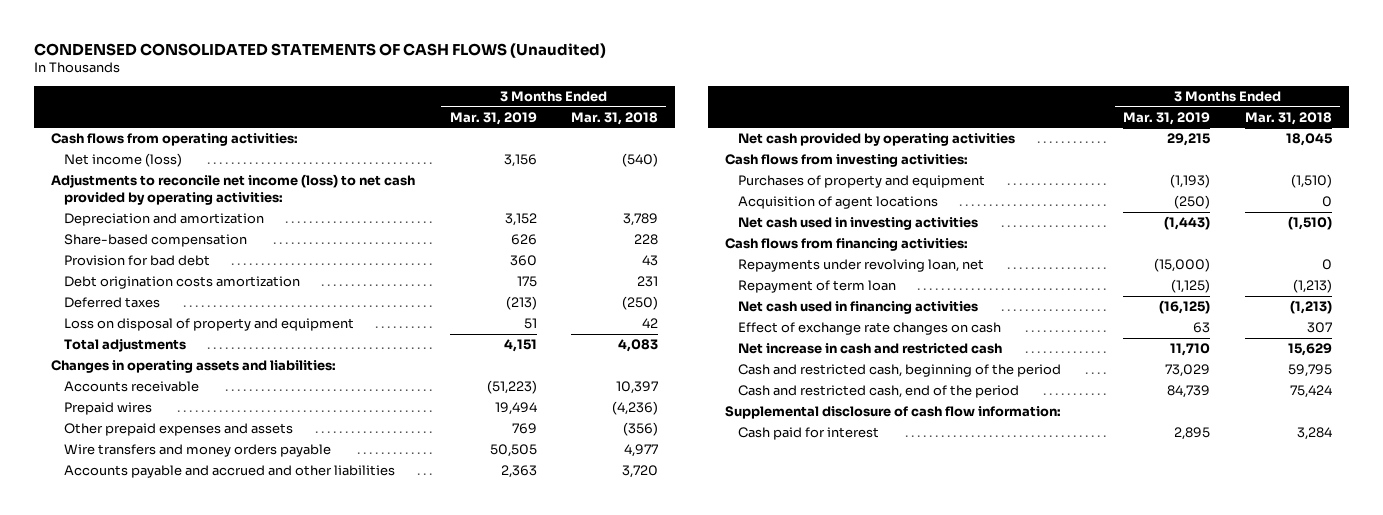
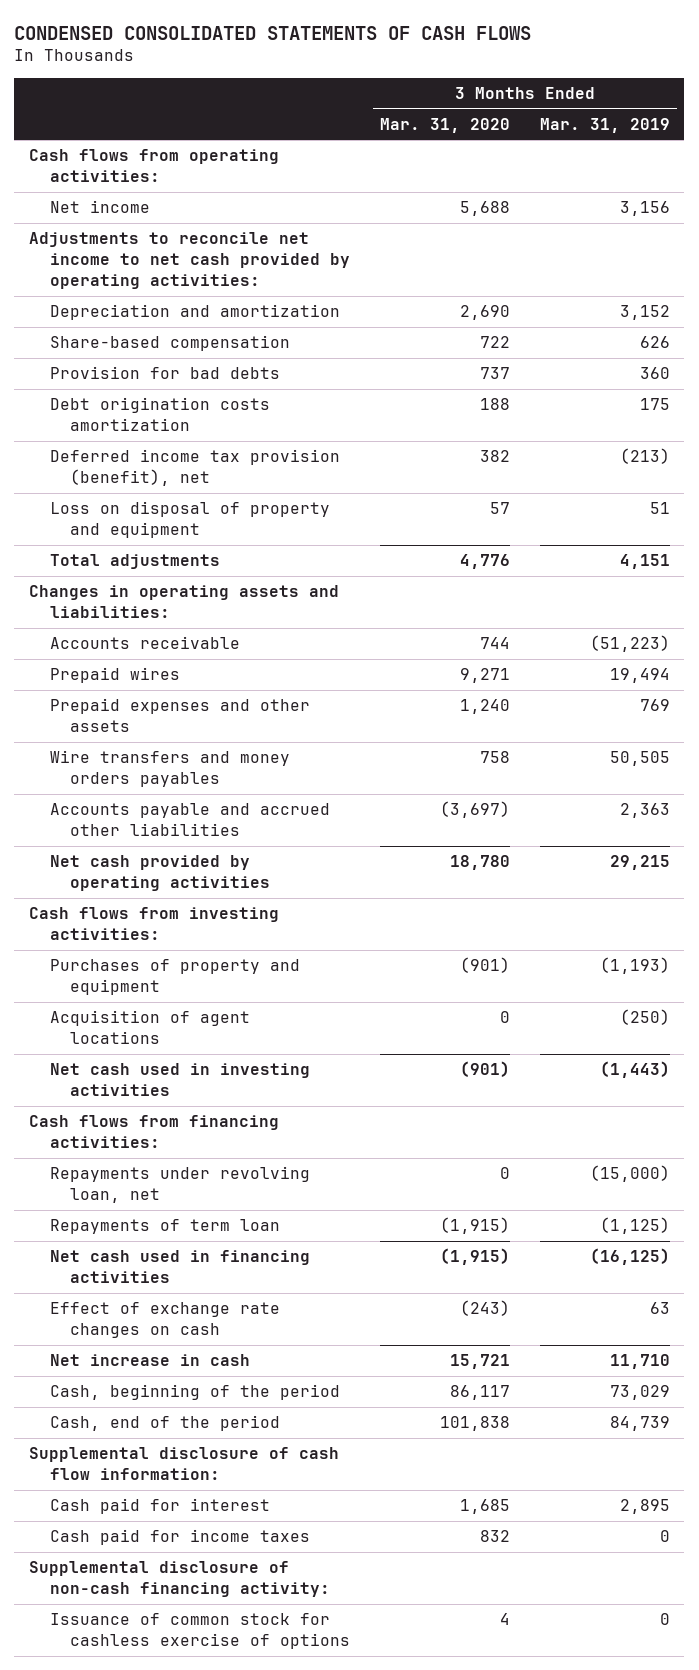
[34,42,607,58] CONDENSED CONSOLIDATED STATEMENTS OF CASH FLOWS (Unaudited) -> [14,25,532,40] CONDENSED CONSOLIDATED STATEMENTS OF CASH FLOWS
[570,111,658,125] Mar. 31, 2018 -> none
none -> [379,117,510,133] Mar. 31, 2020
[64,153,183,168] Net income (loss) -> [49,200,150,214] Net income
[51,174,416,206] Adjustments to reconcile net income (loss) to net cash provided by operating activities: -> [29,232,350,290] Adjustments to reconcile net income to net cash provided by operating activities:
[64,255,211,267] Provision for bad debt -> [49,366,280,380] Provision for bad debts
[64,297,161,309] Deferred taxes -> [49,449,340,487] Deferred income tax provision (benefit), net
[64,423,294,437] Other prepaid expenses and assets -> [49,698,310,733] Prepaid expenses and other assets
[64,444,332,458] Wire transfers and money orders payable -> [49,750,290,788] Wire transfers and money orders payables
[64,465,396,479] Accounts payable and accrued and other liabilities -> [49,803,330,837] Accounts payable and accrued other liabilities
[738,280,897,294] Repayment of term loan -> [49,1219,280,1235] Repayments of term loan
[738,343,1003,355] Net increase in cash and restricted cash -> [49,1354,250,1367] Net increase in cash
[738,364,1062,378] Cash and restricted cash, beginning of the period -> [49,1384,340,1401] Cash, beginning of the period
[738,385,1020,399] Cash and restricted cash, end of the period -> [49,1415,280,1432] Cash, end of the period
none -> [49,1529,310,1546] Cash paid for income taxes
none -> [29,1561,330,1598] Supplemental disclosure of non-cash financing activity:
none -> [49,1613,351,1650] Issuance of common stock for cashless exercise of options

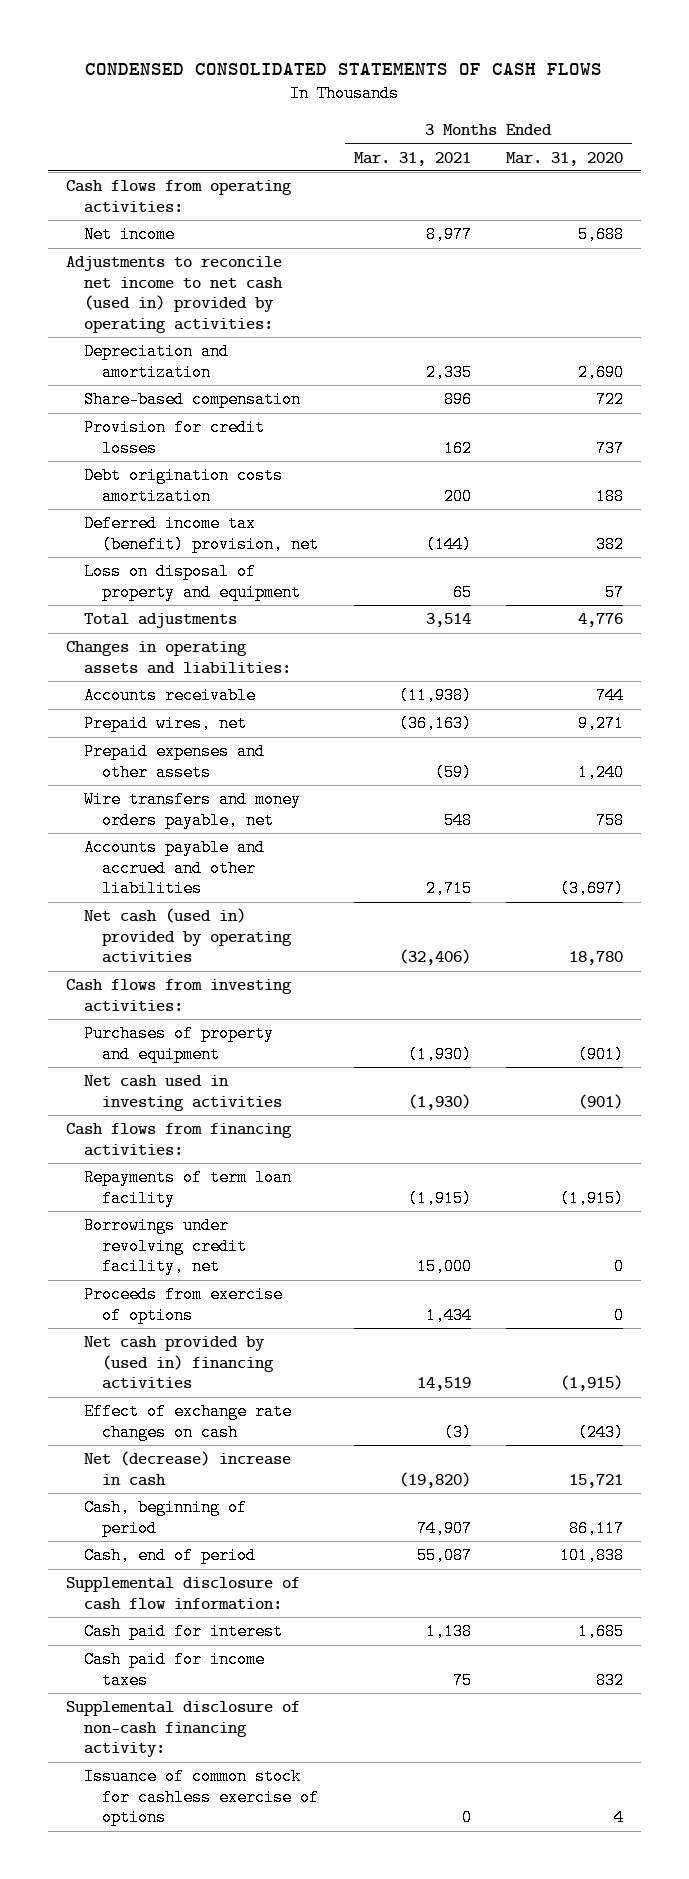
[539,117,670,133] Mar. 31, 2019 -> none
none -> [353,151,471,166] Mar. 31, 2021
[29,232,350,290] Adjustments to reconcile net income to net cash provided by operating activities: -> [65,256,283,333] Adjustments to reconcile net income to net cash (used in) provided by operating activities:
[49,366,280,380] Provision for bad debts -> [83,419,265,457] Provision for credit losses
[49,449,340,487] Deferred income tax provision (benefit), net -> [83,515,319,553] Deferred income tax (benefit) provision, net
[49,667,180,684] Prepaid wires -> [83,715,247,733] Prepaid wires, net
[49,750,290,788] Wire transfers and money orders payables -> [83,791,301,829] Wire transfers and money orders payable, net
[49,803,330,837] Accounts payable and accrued other liabilities -> [83,839,265,898] Accounts payable and accrued and other liabilities
[49,855,271,892] Net cash provided by operating activities -> [83,908,292,964] Net cash (used in) provided by operating activities
[49,1010,250,1045] Acquisition of agent locations -> none
[49,1166,310,1204] Repayments under revolving loan, net -> none
[49,1219,280,1235] Repayments of term loan -> [83,1169,292,1207] Repayments of term loan facility
none -> [83,1217,247,1276] Borrowings under revolving credit facility, net
none -> [83,1286,283,1324] Proceeds from exercise of options
[49,1250,310,1284] Net cash used in financing activities -> [83,1336,274,1390] Net cash provided by (used in) financing activities
[49,1354,250,1367] Net increase in cash -> [83,1451,291,1486] Net (decrease) increase in cash
[49,1384,340,1401] Cash, beginning of the period -> [83,1499,247,1537] Cash, beginning of period
[49,1415,280,1432] Cash, end of the period -> [83,1547,256,1565] Cash, end of period

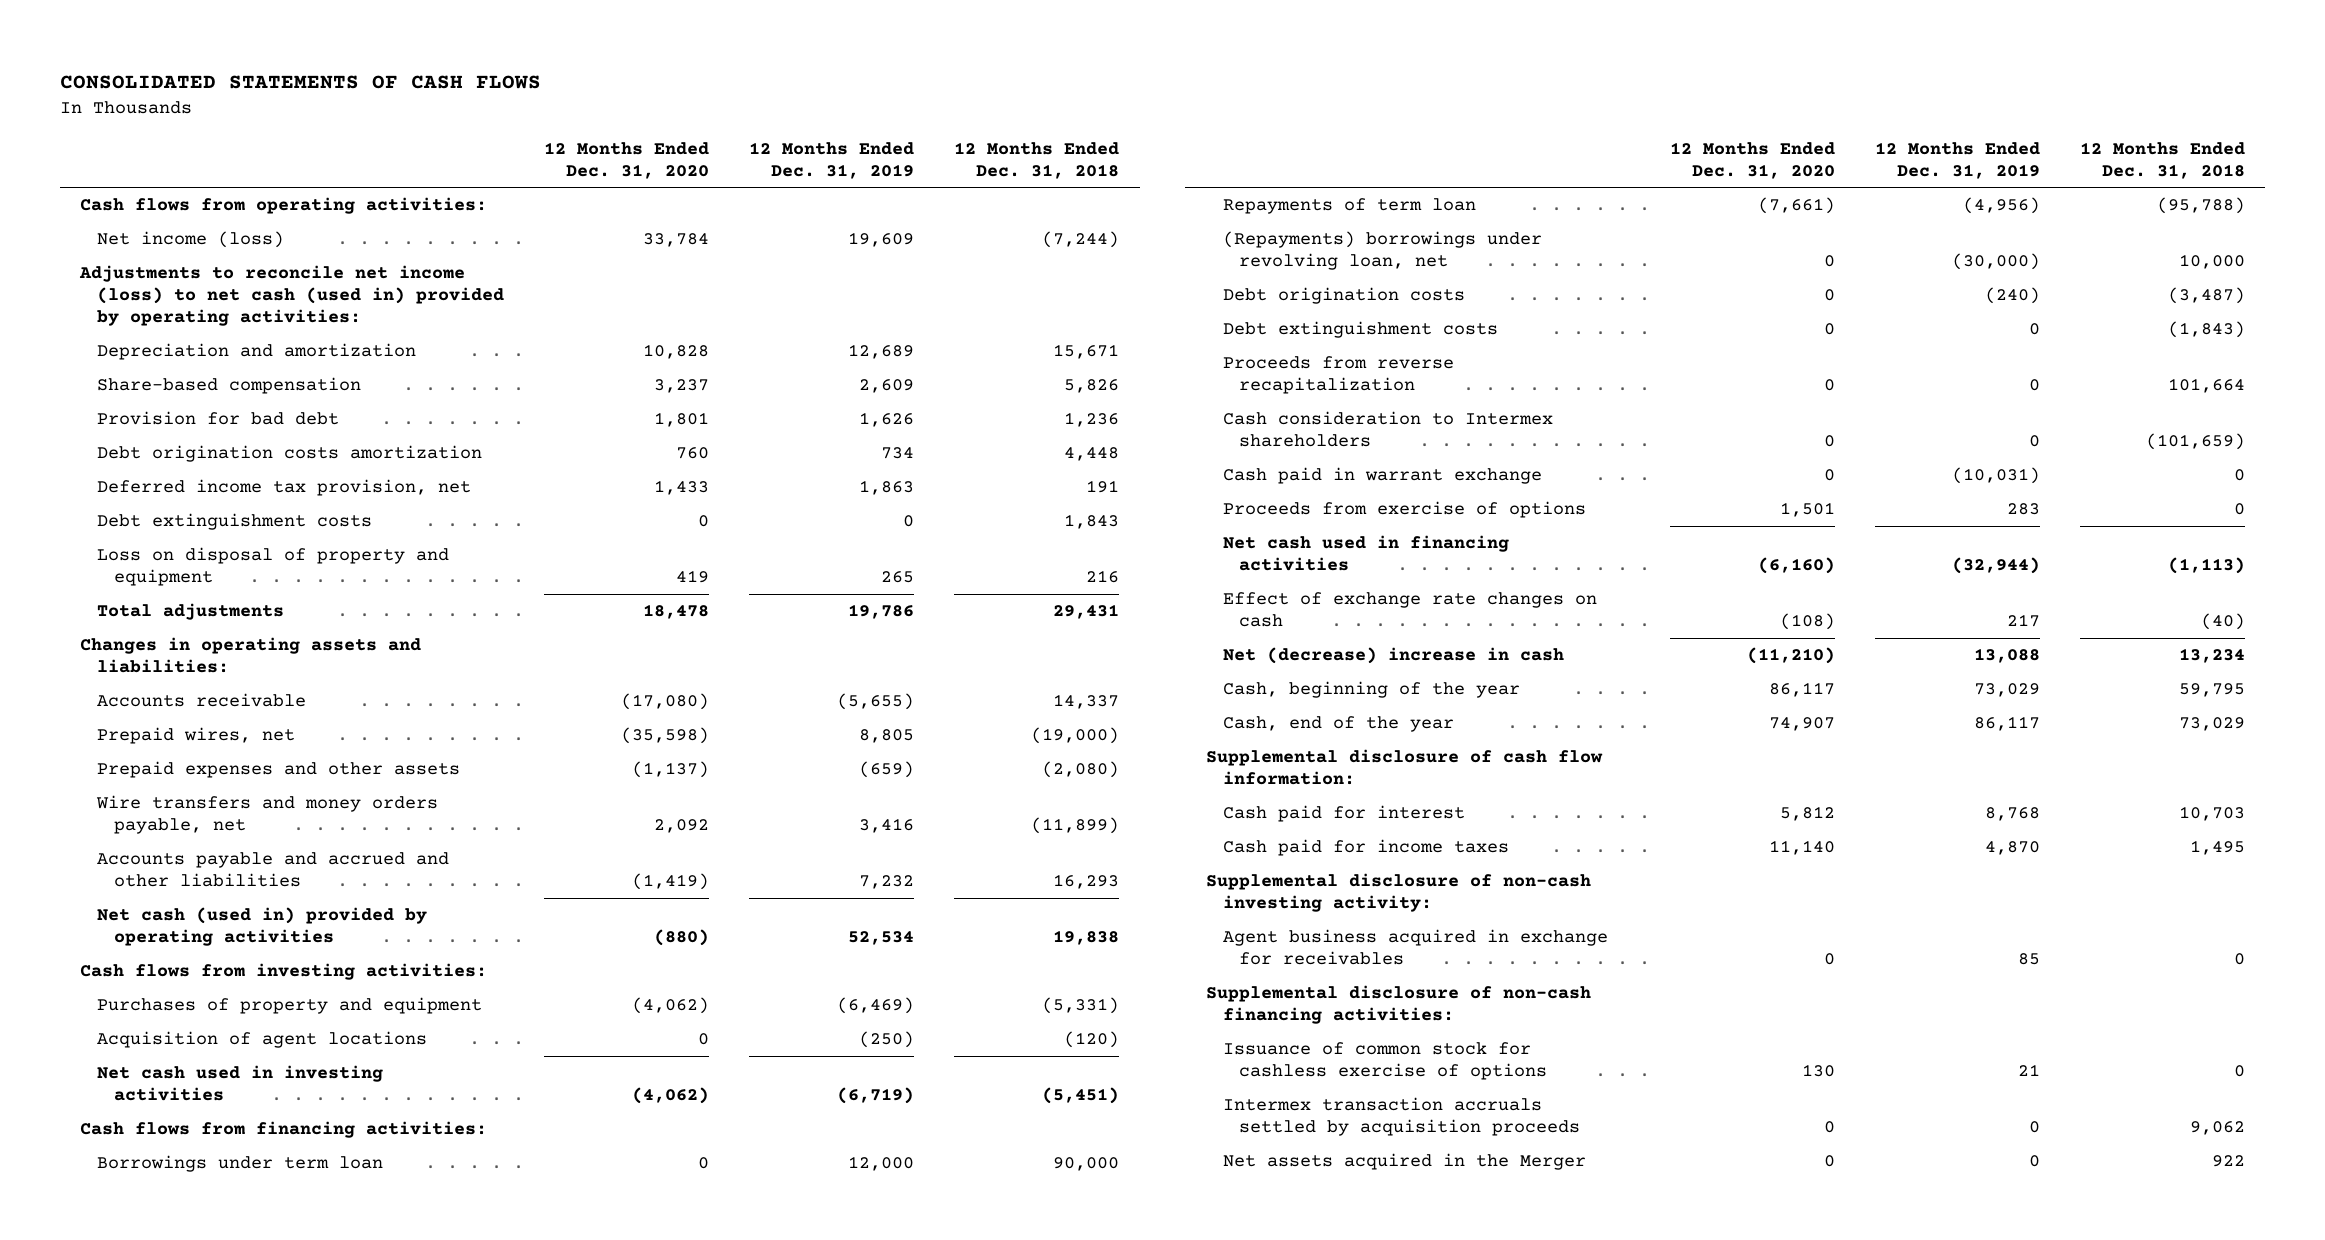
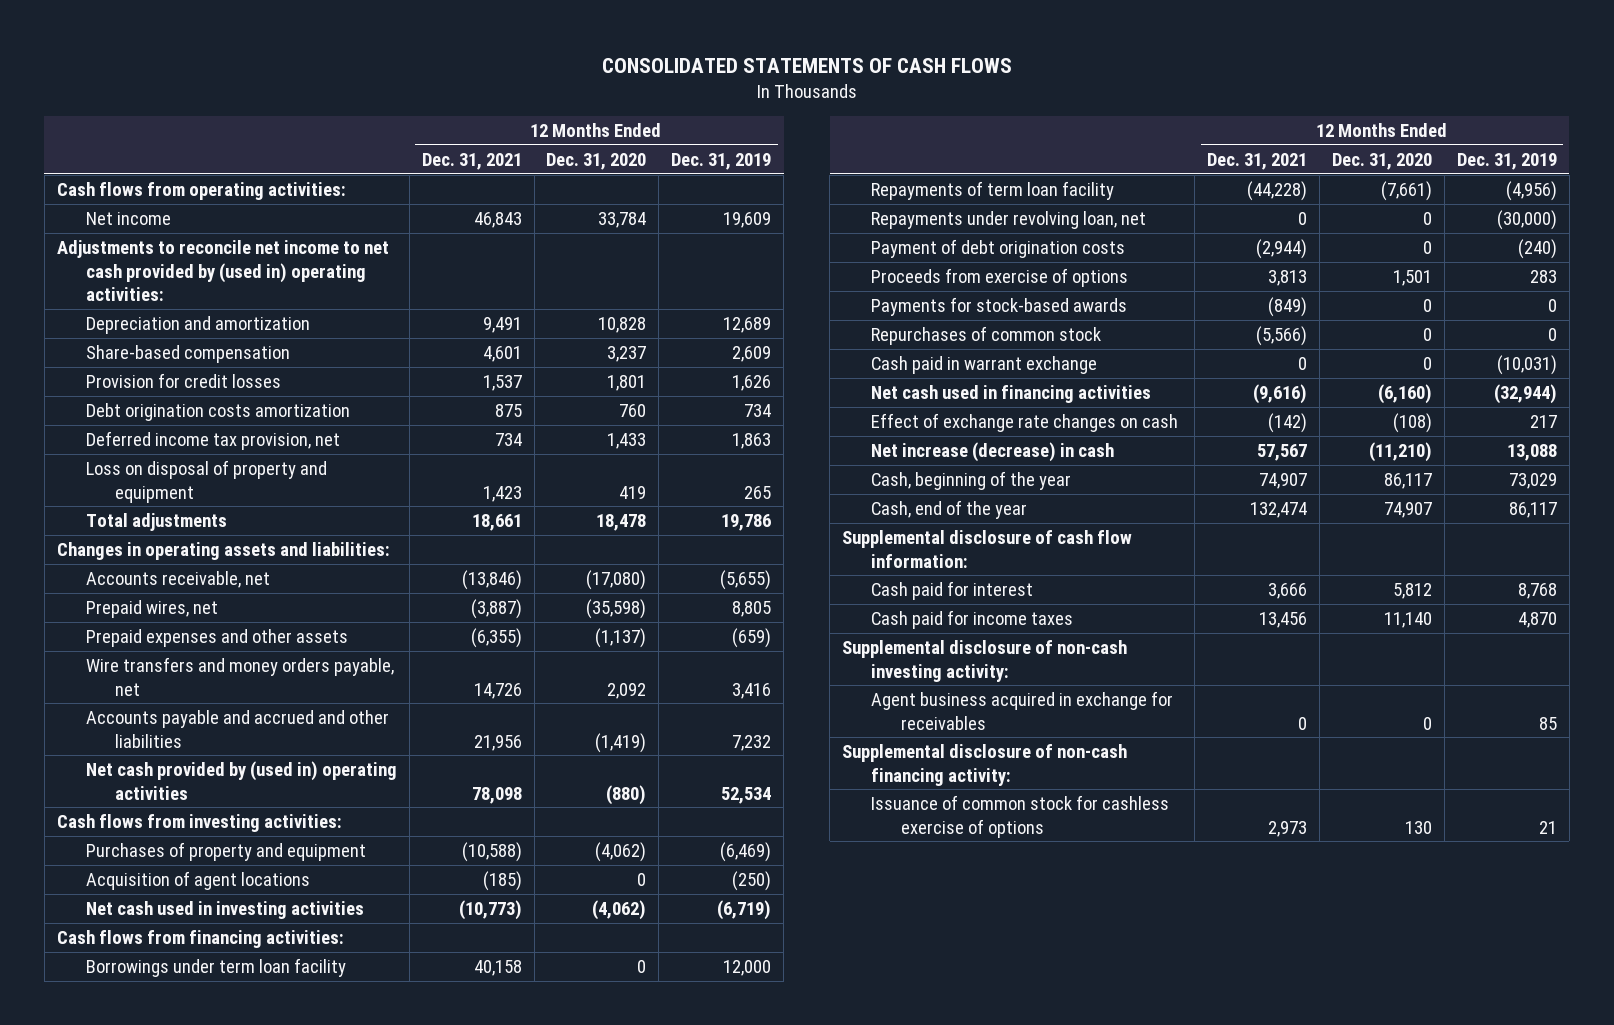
[954,141,1120,179] 12 Months Ended Dec. 31, 2018 -> none
none -> [421,152,522,170] Dec. 31, 2021
[96,231,284,249] Net income (loss) -> [85,211,171,225] Net income
[78,265,504,327] Adjustments to reconcile net income (loss) to net cash (used in) provided by operating activities: -> [56,239,389,302] Adjustments to reconcile net income to net cash provided by (used in) operating activities:
[96,411,339,426] Provision for bad debt -> [85,372,281,388] Provision for credit losses
[96,513,372,531] Debt extinguishment costs -> none
[96,693,306,708] Accounts receivable -> [85,570,270,588] Accounts receivable, net
[96,907,427,947] Net cash (used in) provided by operating activities -> [85,760,397,800] Net cash provided by (used in) operating activities
[1222,321,1498,339] Debt extinguishment costs -> none
[1222,356,1454,395] Proceeds from reverse recapitalization -> none
[1222,411,1553,448] Cash consideration to Intermex shareholders -> none
[96,1155,383,1173] Borrowings under term loan -> [85,957,346,977] Borrowings under term loan facility
[1222,198,1476,215] Repayments of term loan -> [871,180,1115,200] Repayments of term loan facility
[1222,231,1542,271] (Repayments) borrowings under revolving loan, net -> [871,210,1147,229] Repayments under revolving loan, net
[1222,287,1465,305] Debt origination costs -> [871,238,1126,258] Payment of debt origination costs
none -> [871,296,1128,316] Payments for stock-based awards
none -> [871,325,1102,345] Repurchases of common stock
[1222,467,1542,485] Cash paid in warrant exchange -> [871,355,1098,374] Cash paid in warrant exchange
[1222,647,1564,665] Net (decrease) increase in cash -> [871,441,1115,462] Net increase (decrease) in cash
[1205,985,1591,1025] Supplemental disclosure of non-cash financing activities: -> [842,743,1128,786] Supplemental disclosure of non-cash financing activity:
[1222,1097,1581,1137] Intermex transaction accruals settled by acquisition proceeds -> none
[1222,1153,1586,1171] Net assets acquired in the Merger -> none

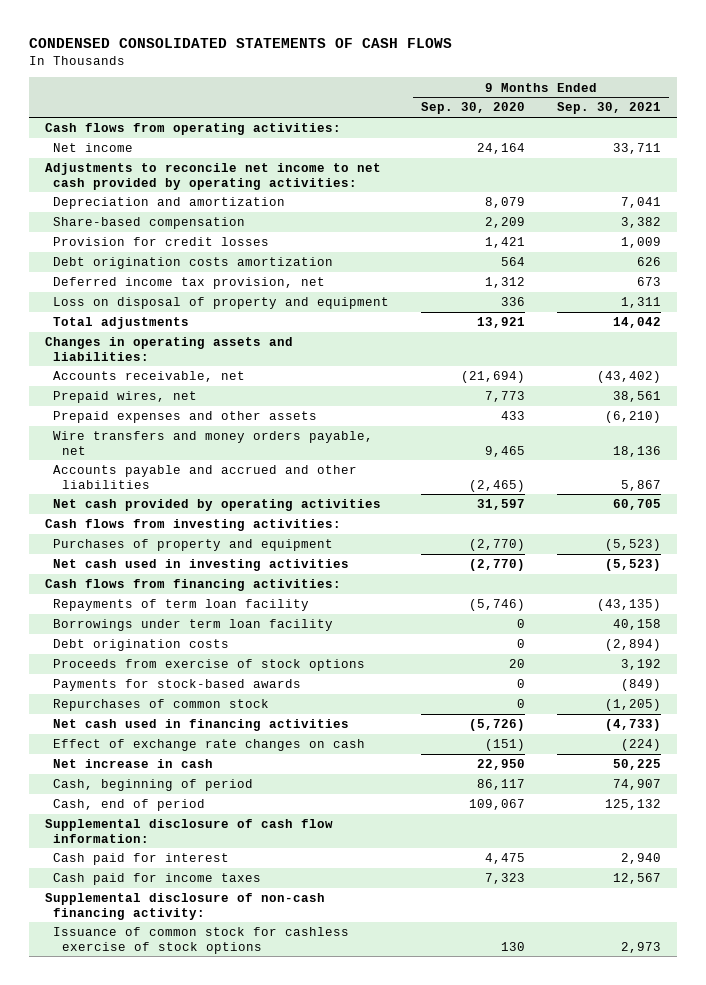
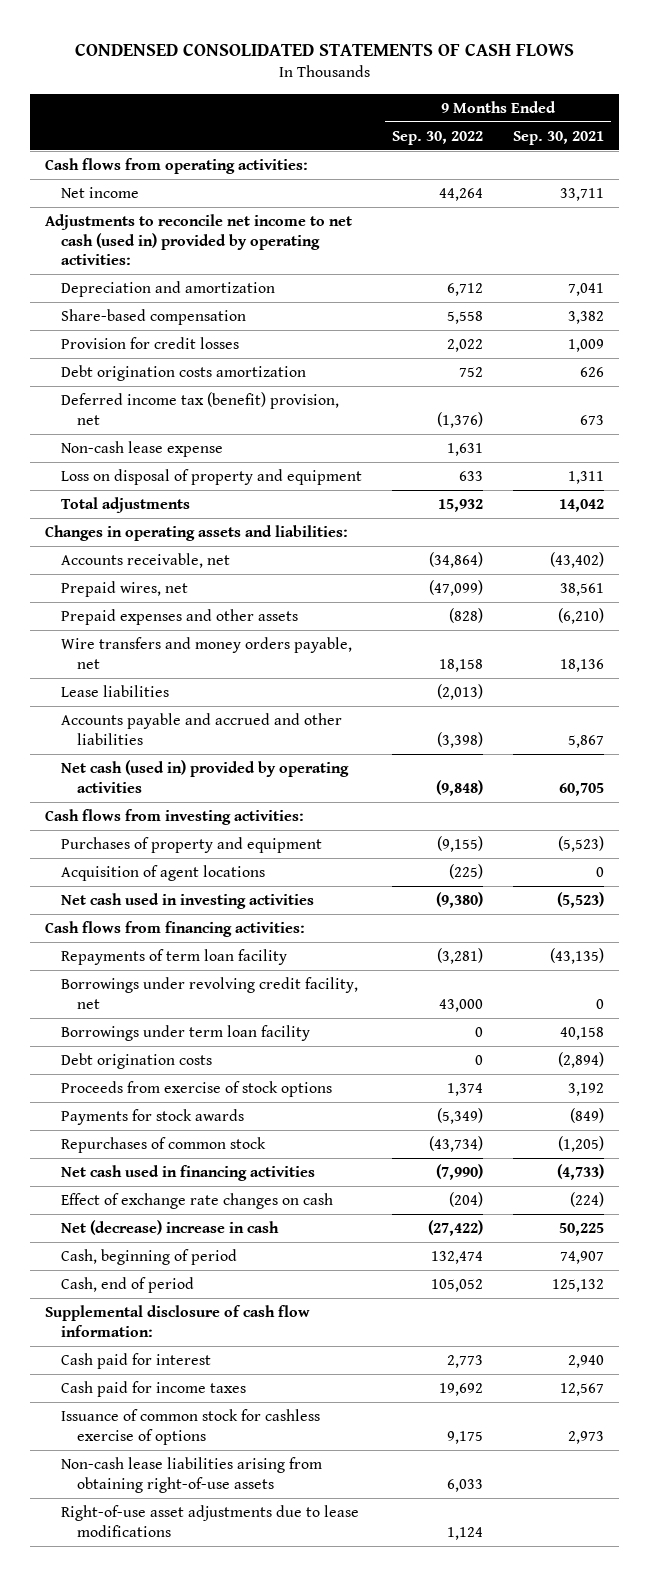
[421,102,526,115] Sep. 30, 2020 -> none
none -> [391,130,483,145] Sep. 30, 2022
[44,163,381,190] Adjustments to reconcile net income to net cash provided by operating activities: -> [45,214,353,266] Adjustments to reconcile net income to net cash (used in) provided by operating activities:
[53,277,326,290] Deferred income tax provision, net -> [61,392,340,425] Deferred income tax (benefit) provision, net
none -> [61,441,224,458] Non-cash lease expense
none -> [61,685,170,698] Lease liabilities
[53,499,382,512] Net cash provided by operating activities -> [61,760,350,793] Net cash (used in) provided by operating activities
none -> [61,865,266,882] Acquisition of agent locations
none -> [61,977,359,1009] Borrowings under revolving credit facility, net
[53,679,302,692] Payments for stock-based awards -> [61,1109,245,1126] Payments for stock awards
[53,759,214,769] Net increase in cash -> [61,1220,280,1236] Net (decrease) increase in cash
[44,893,325,920] Supplemental disclosure of non-cash financing activity: -> none
[53,927,350,954] Issuance of common stock for cashless exercise of stock options -> [61,1409,321,1445] Issuance of common stock for cashless exercise of options
none -> [61,1457,323,1493] Non-cash lease liabilities arising from obtaining right-of-use assets
none -> [61,1505,360,1537] Right-of-use asset adjustments due to lease modifications

